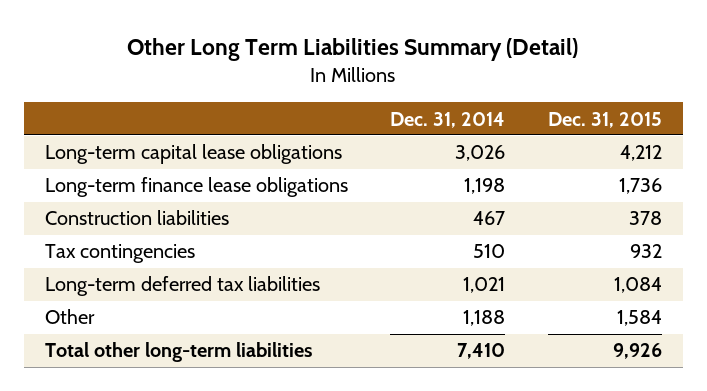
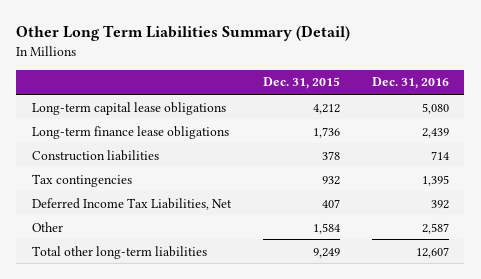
[390,111,506,128] Dec. 31, 2014 -> none
none -> [371,77,449,90] Dec. 31, 2016
[45,276,321,297] Long-term deferred tax liabilities -> none
none -> [32,197,233,210] Deferred Income Tax Liabilities, Net
[612,343,662,360] 9,926 -> [312,247,340,258] 9,249

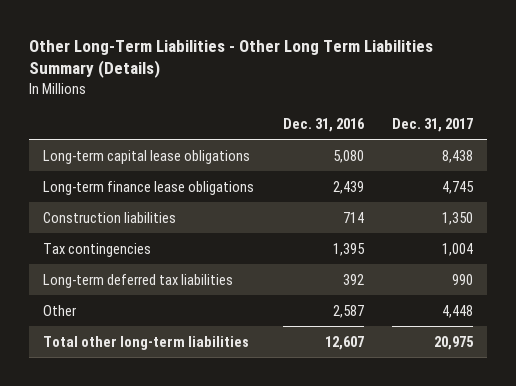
[16,25,351,42] Other Long Term Liabilities Summary (Detail) -> [28,39,433,79] Other Long-Term Liabilities - Other Long Term Liabilities Summary (Details)
[262,77,340,90] Dec. 31, 2015 -> none
none -> [392,118,474,133] Dec. 31, 2017
[32,197,233,210] Deferred Income Tax Liabilities, Net -> [42,273,233,288] Long-term deferred tax liabilities

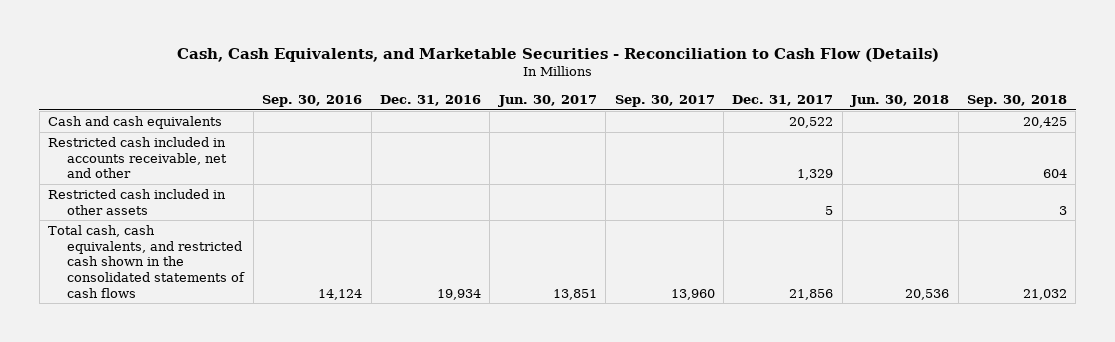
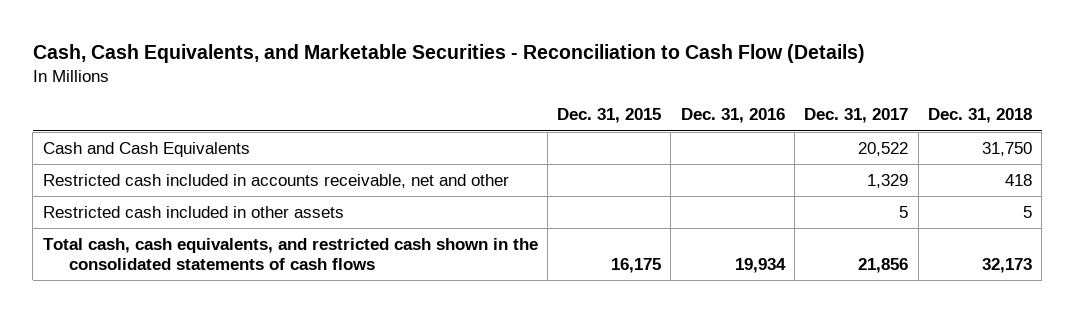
[262,95,363,108] Sep. 30, 2016 -> none
[497,95,597,108] Jun. 30, 2017 -> none
[614,95,715,108] Sep. 30, 2017 -> none
[850,95,950,108] Jun. 30, 2018 -> none
[967,95,1068,108] Sep. 30, 2018 -> none
none -> [557,108,662,124] Dec. 31, 2015
none -> [927,108,1032,124] Dec. 31, 2018
[48,115,223,129] Cash and cash equivalents -> [42,141,250,157] Cash and Cash Equivalents

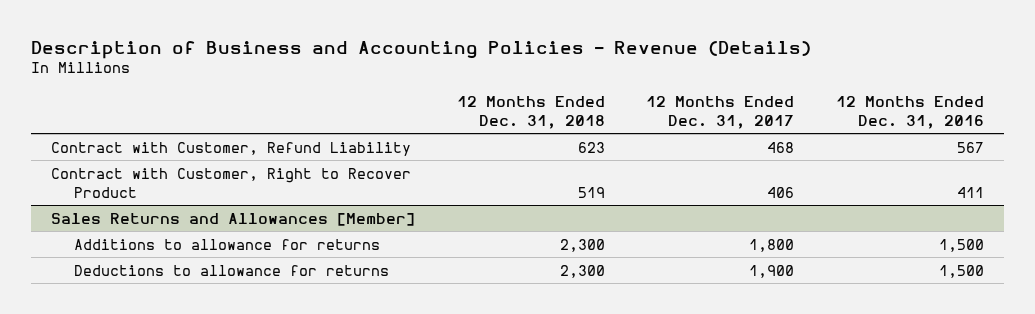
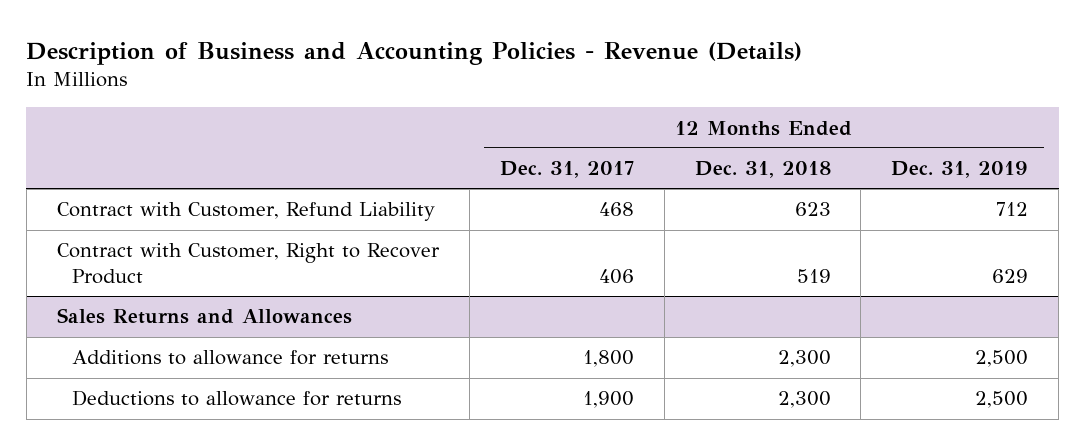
[835,95,984,129] 12 Months Ended Dec. 31, 2016 -> none
none -> [891,161,1029,179] Dec. 31, 2019
[51,212,416,226] Sales Returns and Allowances [Member] -> [56,308,352,325] Sales Returns and Allowances

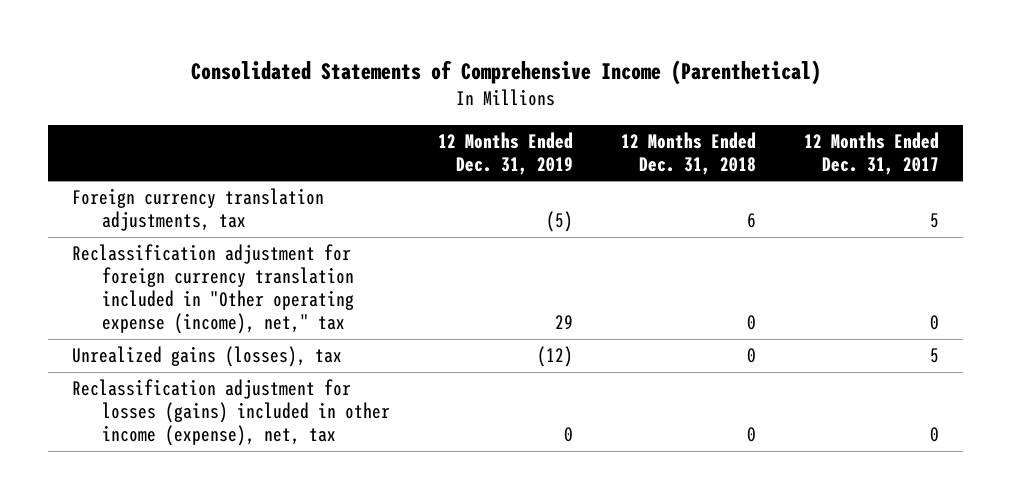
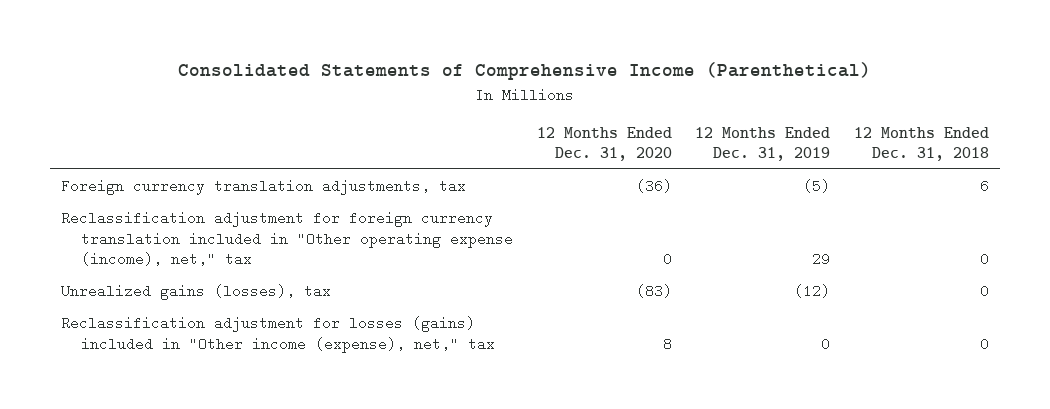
[803,131,939,175] 12 Months Ended Dec. 31, 2017 -> none
none -> [536,126,672,162] 12 Months Ended Dec. 31, 2020
[72,379,391,447] Reclassification adjustment for losses (gains) included in other income (expense), net, tax -> [61,316,496,353] Reclassification adjustment for losses (gains) included in "Other income (expense), net," tax

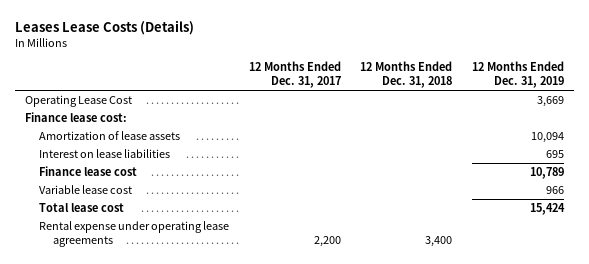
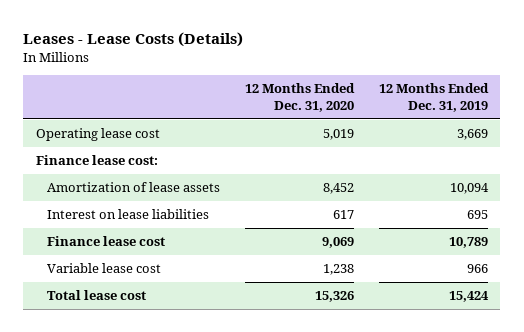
[14,19,194,35] Leases Lease Costs (Details) -> [23,31,244,47] Leases - Lease Costs (Details)
[248,61,341,89] 12 Months Ended Dec. 31, 2017 -> none
[360,61,453,89] 12 Months Ended Dec. 31, 2018 -> none
none -> [244,82,355,112] 12 Months Ended Dec. 31, 2020
[24,95,132,108] Operating Lease Cost -> [35,128,160,142] Operating lease cost
[38,221,229,248] Rental expense under operating lease agreements -> none

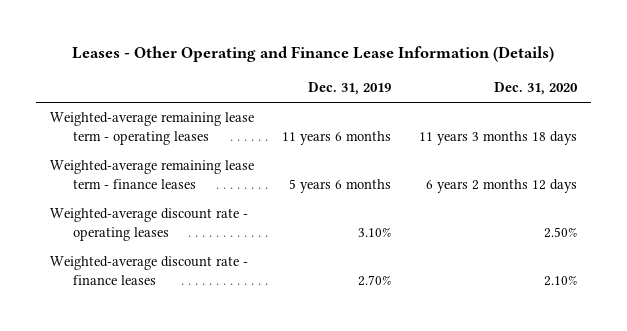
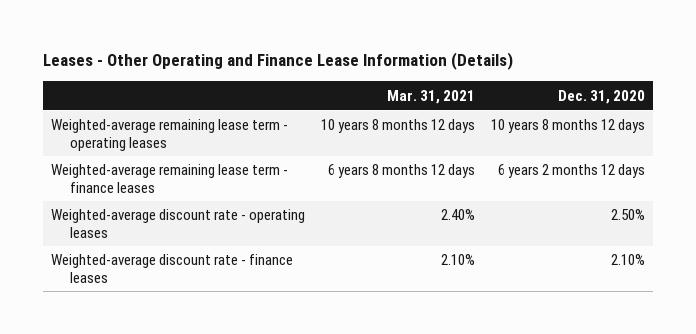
[307,82,391,96] Dec. 31, 2019 -> none
none -> [387,89,476,104] Mar. 31, 2021
[418,130,577,145] 11 years 3 months 18 days -> [491,119,646,134] 10 years 8 months 12 days

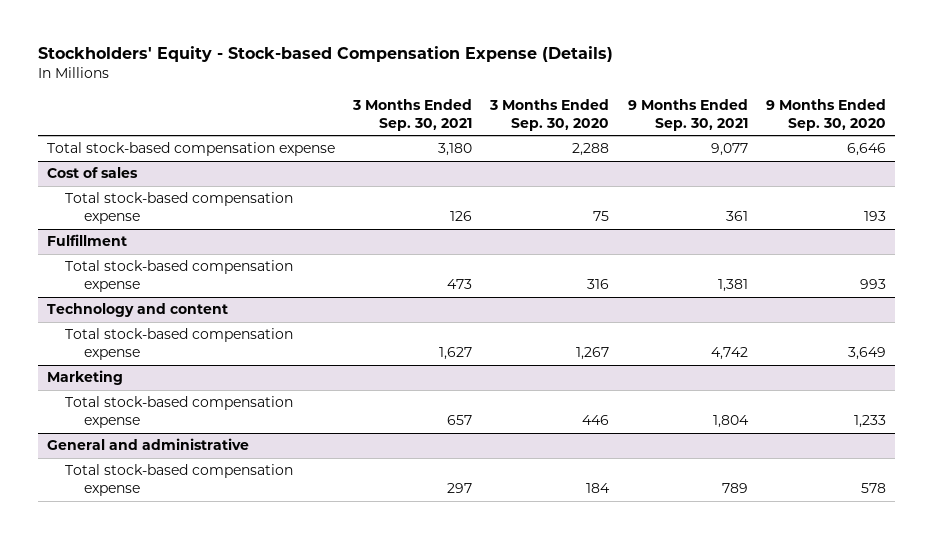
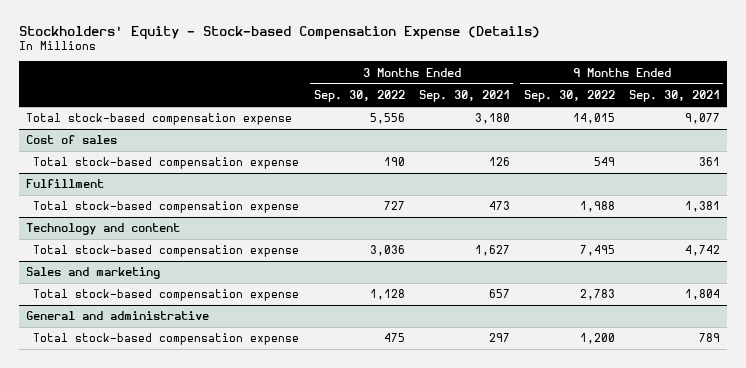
[489,98,610,131] 3 Months Ended Sep. 30, 2020 -> none
[765,98,886,131] 9 Months Ended Sep. 30, 2020 -> none
none -> [313,90,405,103] Sep. 30, 2022
none -> [523,90,615,103] Sep. 30, 2022
[46,370,123,386] Marketing -> [25,267,160,280] Sales and marketing

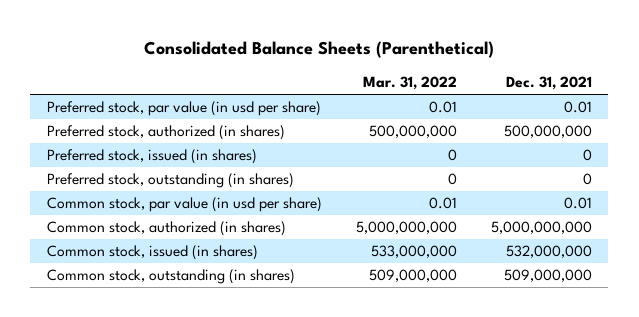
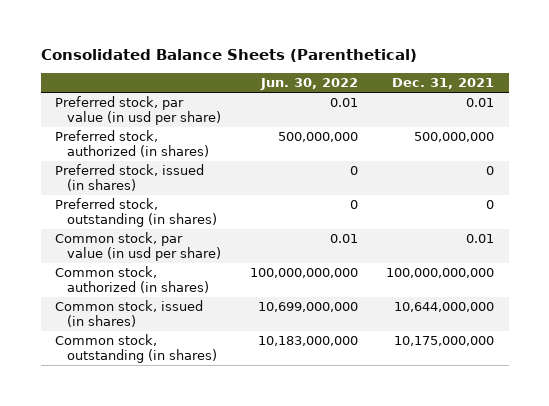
[362,76,457,91] Mar. 31, 2022 -> none
none -> [259,78,358,91] Jun. 30, 2022
[490,221,592,235] 5,000,000,000 -> [386,268,495,279] 100,000,000,000
[505,245,592,259] 532,000,000 -> [394,302,495,313] 10,644,000,000
[503,269,592,283] 509,000,000 -> [394,336,495,347] 10,175,000,000

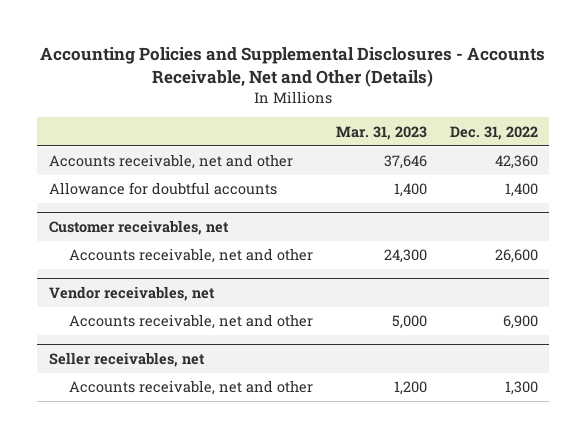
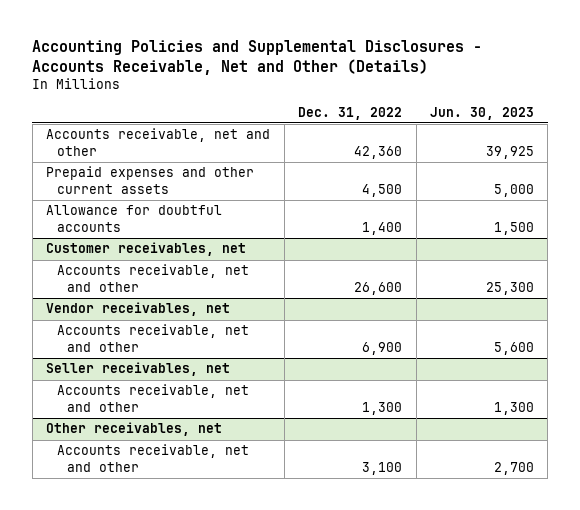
[335,125,427,140] Mar. 31, 2023 -> none
none -> [430,106,535,120] Jun. 30, 2023
none -> [46,166,255,194] Prepaid expenses and other current assets
none -> [46,422,223,437] Other receivables, net
none -> [56,444,249,472] Accounts receivable, net and other

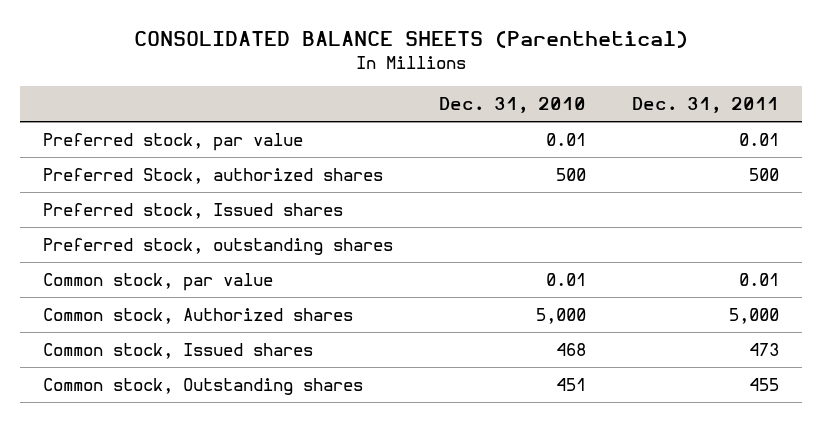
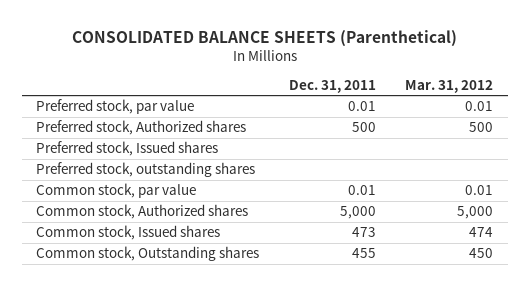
[438,97,586,114] Dec. 31, 2010 -> none
none -> [405,79,494,93] Mar. 31, 2012
[42,167,383,184] Preferred Stock, authorized shares -> [36,120,247,136] Preferred stock, Authorized shares

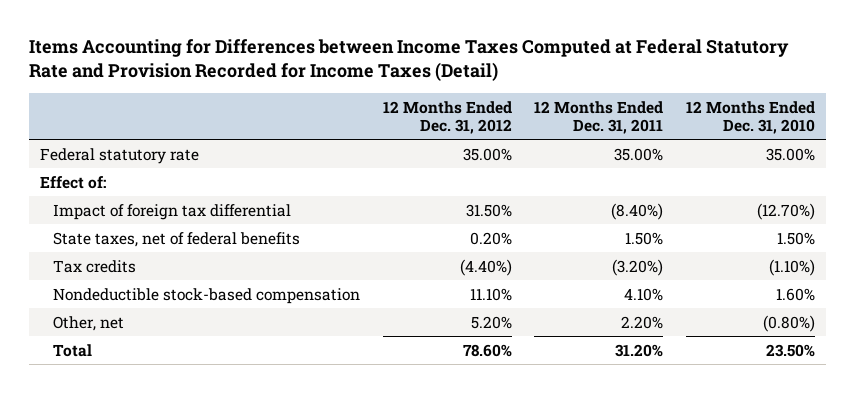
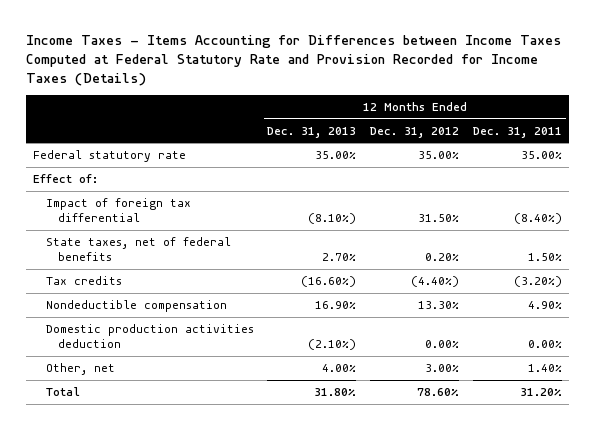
[28,39,789,82] Items Accounting for Differences between Income Taxes Computed at Federal Statutory Rate and Provision Recorded for Income Taxes (Detail) -> [26,34,562,86] Income Taxes - Items Accounting for Differences between Income Taxes Computed at Federal Statutory Rate and Provision Recorded for Income Taxes (Details)
[685,100,815,134] 12 Months Ended Dec. 31, 2010 -> none
none -> [267,126,357,138] Dec. 31, 2013
[53,287,361,304] Nondeductible stock-based compensation -> [45,300,227,313] Nondeductible compensation
[469,287,512,301] 11.10% -> [418,301,460,310] 13.30%
[624,287,664,301] 4.10% -> [528,301,563,310] 4.90%
none -> [45,324,254,349] Domestic production activities deduction
[470,315,512,329] 5.20% -> [425,364,460,373] 3.00%
[621,315,664,329] 2.20% -> [528,364,563,373] 1.40%

